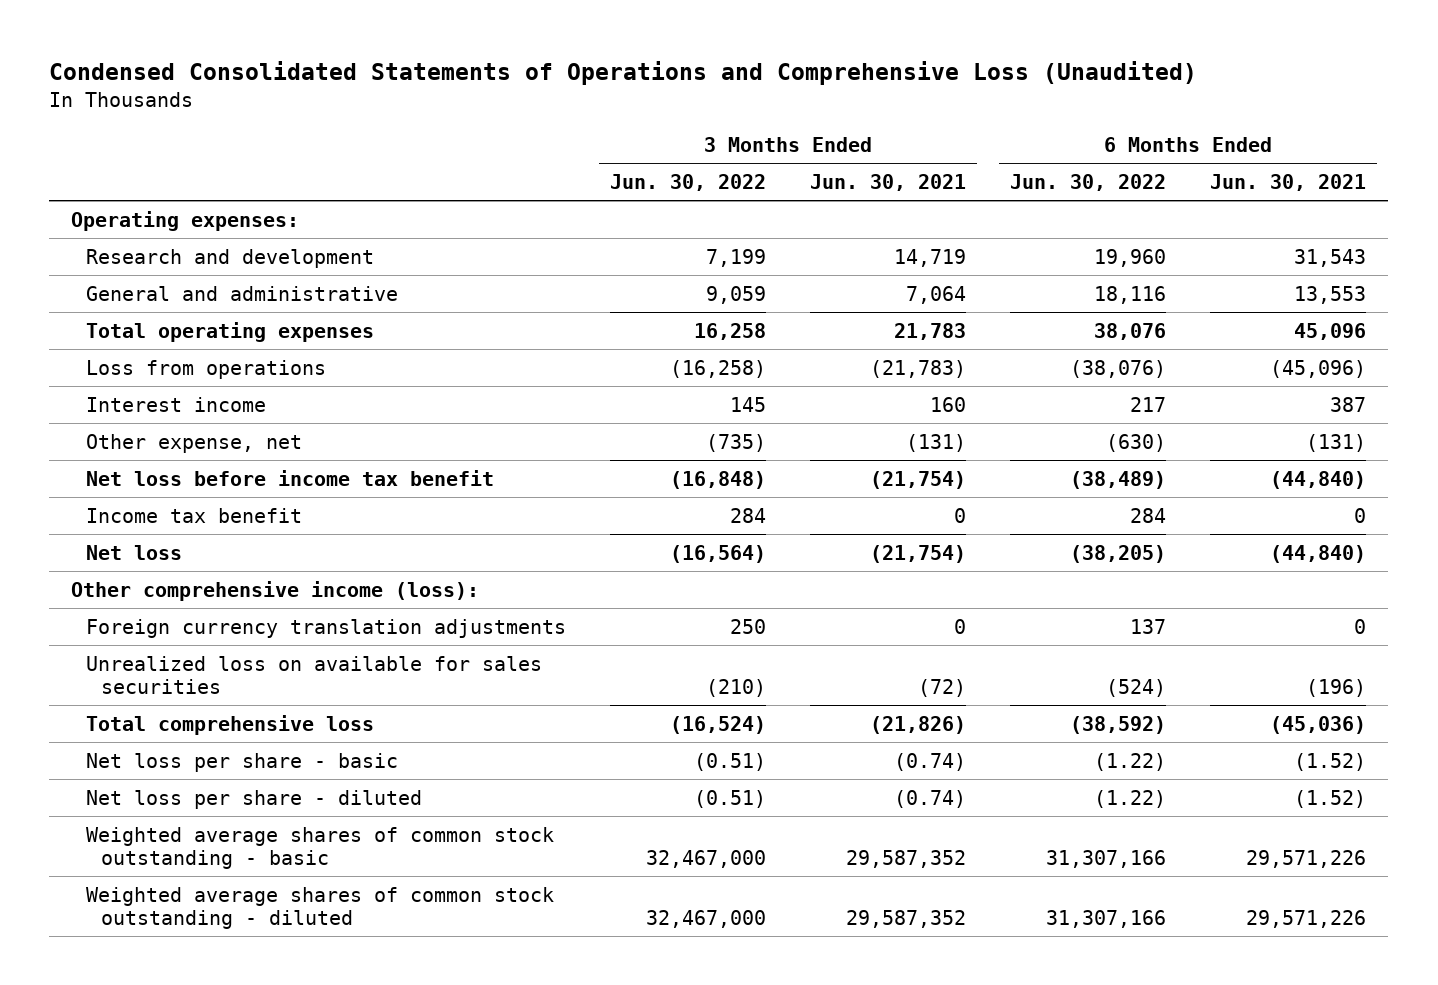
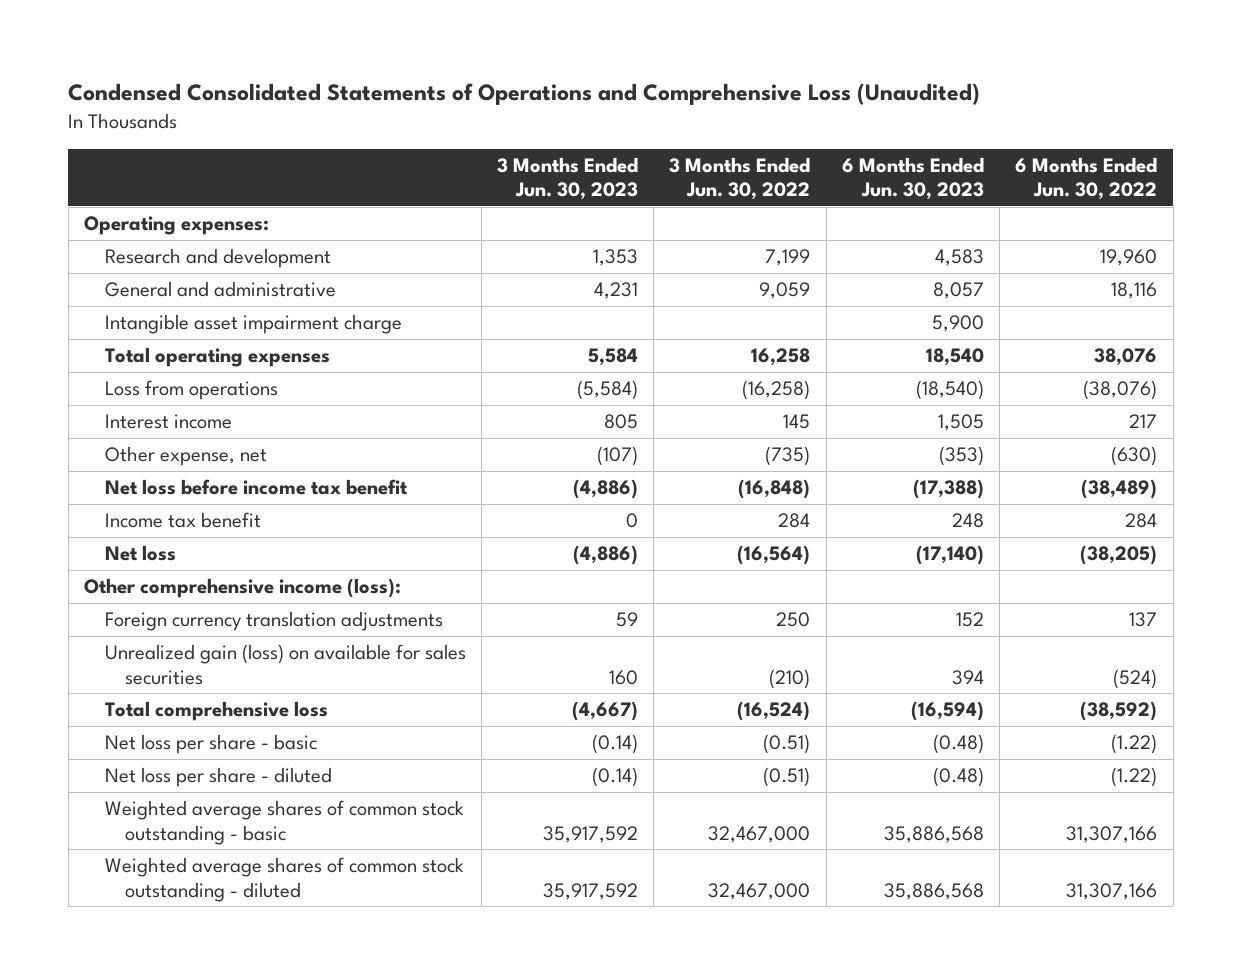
[810,174,967,192] Jun. 30, 2021 -> none
[1210,174,1367,192] Jun. 30, 2021 -> none
none -> [497,156,639,201] 3 Months Ended Jun. 30, 2023
none -> [841,156,984,201] 6 Months Ended Jun. 30, 2023
none -> [104,314,402,335] Intangible asset impairment charge
[86,655,543,694] Unrealized loss on available for sales securities -> [104,644,466,685] Unrealized gain (loss) on available for sales securities

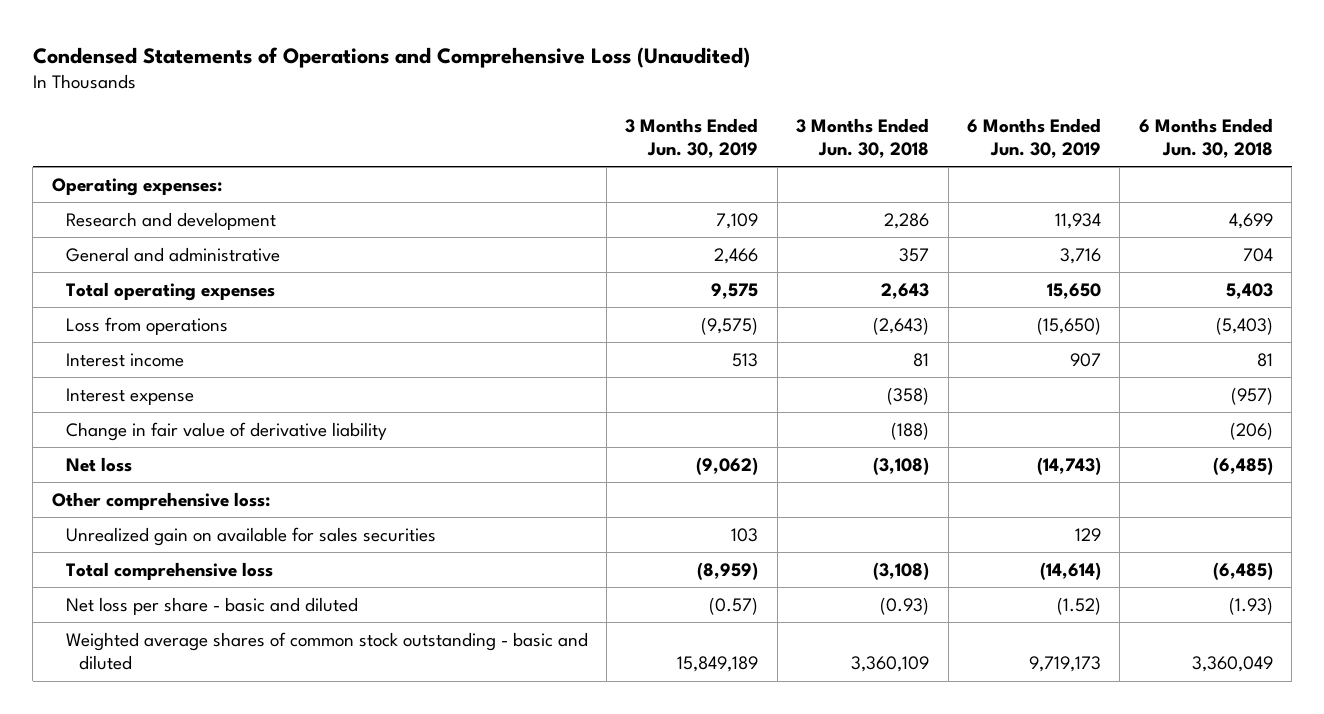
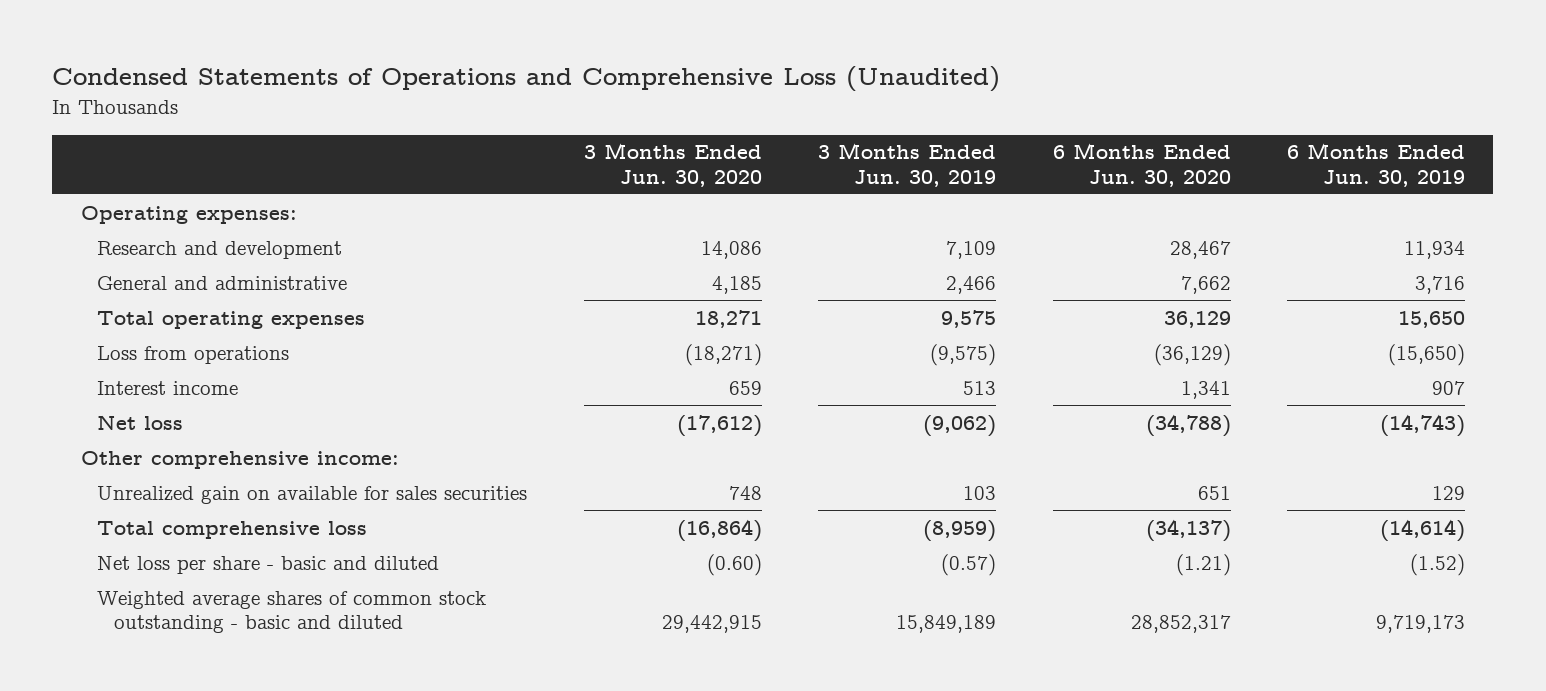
[796,117,930,158] 3 Months Ended Jun. 30, 2018 -> none
[1138,117,1273,158] 6 Months Ended Jun. 30, 2018 -> none
none -> [583,143,762,187] 3 Months Ended Jun. 30, 2020
none -> [1052,143,1231,187] 6 Months Ended Jun. 30, 2020
[65,387,194,405] Interest expense -> none
[65,421,387,441] Change in fair value of derivative liability -> none
[51,491,270,510] Other comprehensive loss: -> [80,450,399,469] Other comprehensive income:

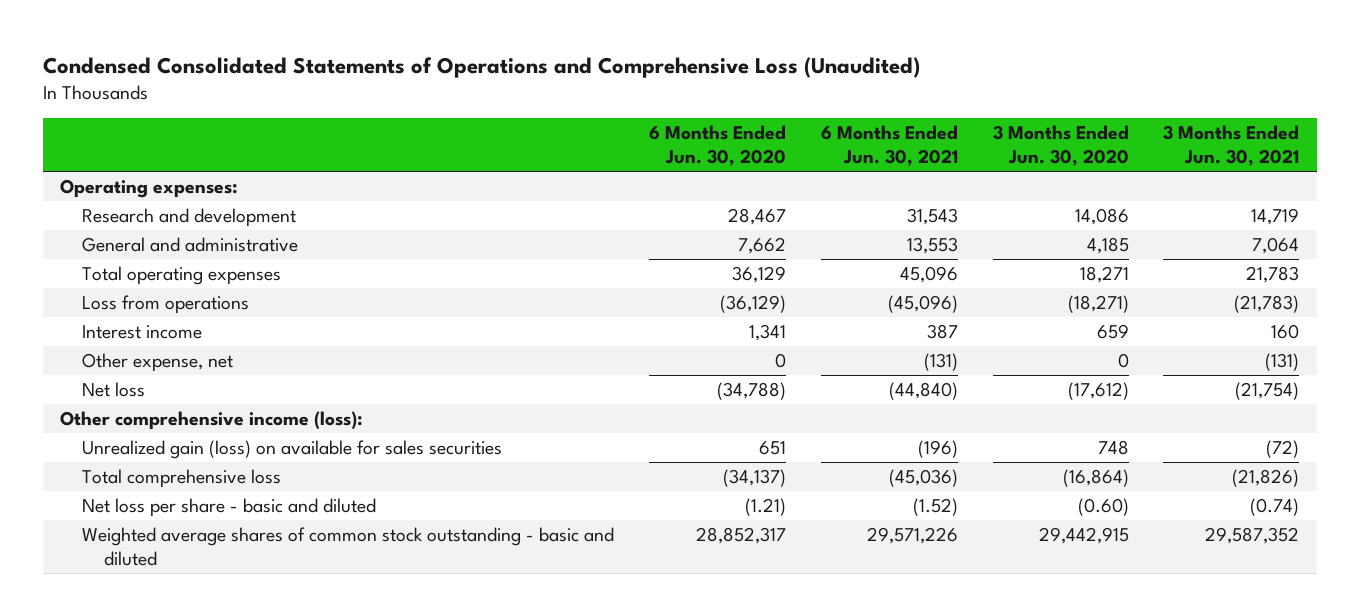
[52,66,1001,93] Condensed Statements of Operations and Comprehensive Loss (Unaudited) -> [42,56,920,78] Condensed Consolidated Statements of Operations and Comprehensive Loss (Unaudited)
[818,143,997,187] 3 Months Ended Jun. 30, 2019 -> none
[1286,143,1465,187] 6 Months Ended Jun. 30, 2019 -> none
none -> [820,125,958,167] 6 Months Ended Jun. 30, 2021
none -> [1163,125,1300,167] 3 Months Ended Jun. 30, 2021
none -> [81,352,233,372] Other expense, net
[80,450,399,469] Other comprehensive income: -> [60,410,364,430] Other comprehensive income (loss):
[97,485,528,504] Unrealized gain on available for sales securities -> [81,439,502,459] Unrealized gain (loss) on available for sales securities

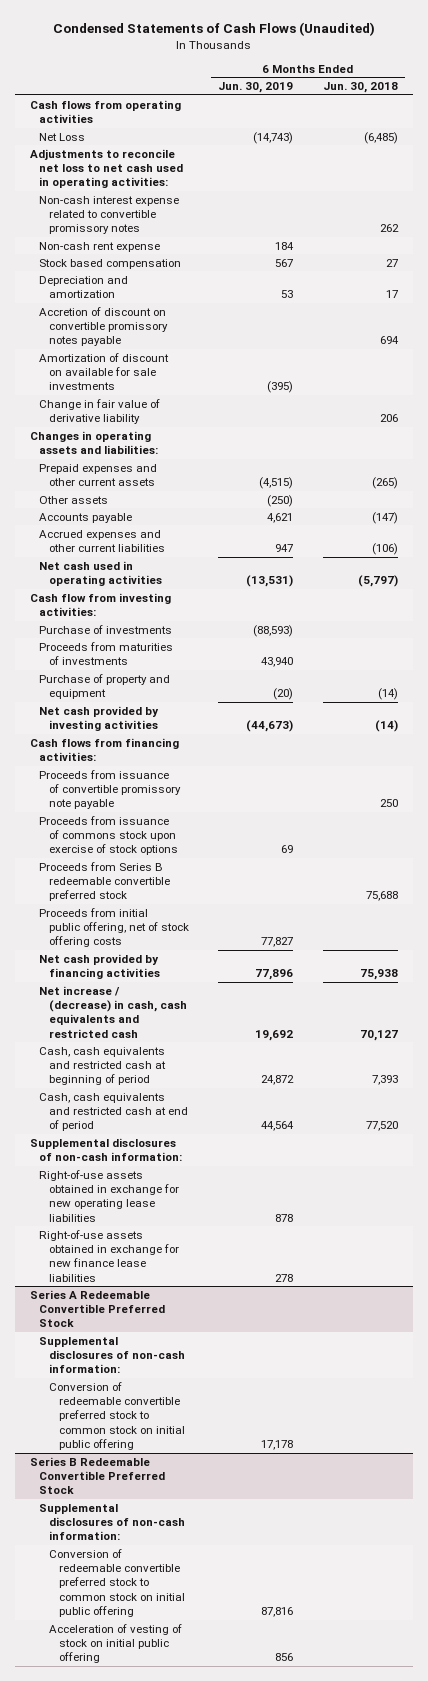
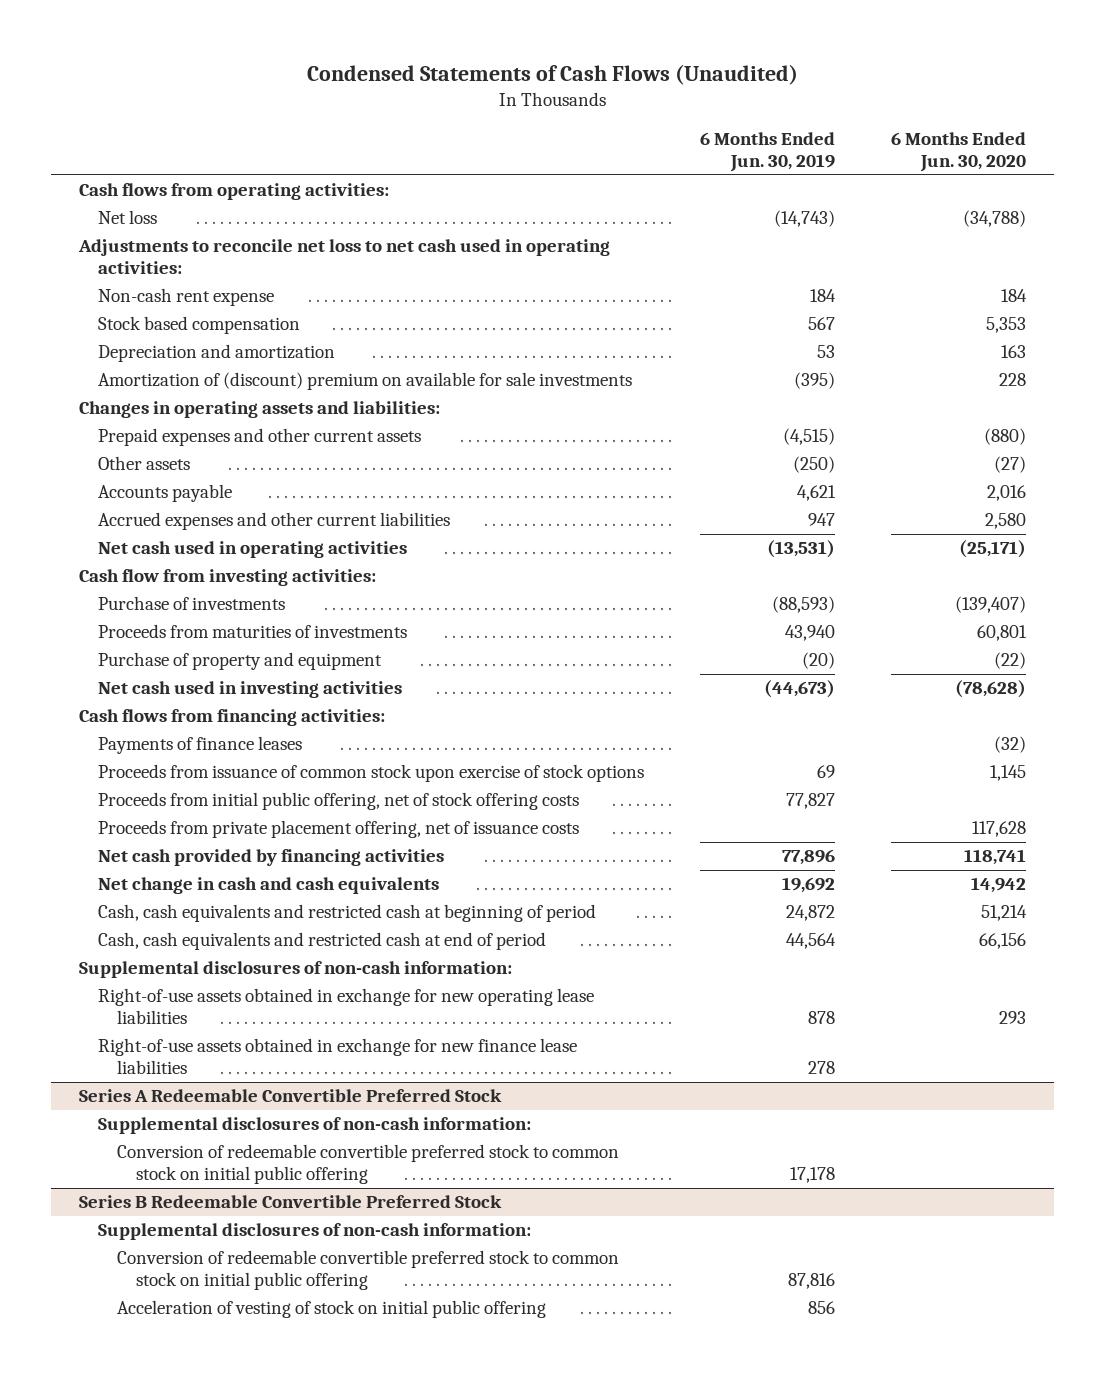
[322,82,398,94] Jun. 30, 2018 -> none
none -> [891,132,1027,173] 6 Months Ended Jun. 30, 2020
[29,99,181,124] Cash flows from operating activities -> [79,183,390,201] Cash flows from operating activities:
[39,132,86,141] Net Loss -> [98,210,158,225] Net loss
[39,195,180,235] Non-cash interest expense related to convertible promissory notes -> none
[39,306,168,347] Accretion of discount on convertible promissory notes payable -> none
[39,398,161,425] Change in fair value of derivative liability -> none
[39,352,170,391] Amortization of discount on available for sale investments -> [98,372,633,391] Amortization of (discount) premium on available for sale investments
[39,705,160,732] Net cash provided by investing activities -> [98,681,403,699] Net cash used in investing activities
[39,769,181,810] Proceeds from issuance of convertible promissory note payable -> none
[39,861,170,902] Proceeds from Series B redeemable convertible preferred stock -> none
none -> [98,736,303,755] Payments of finance leases
[39,815,178,856] Proceeds from issuance of commons stock upon exercise of stock options -> [98,764,645,783] Proceeds from issuance of common stock upon exercise of stock options
none -> [98,820,580,839] Proceeds from private placement offering, net of issuance costs
[39,985,187,1038] Net increase / (decrease) in cash, cash equivalents and restricted cash -> [98,877,440,895] Net change in cash and cash equivalents

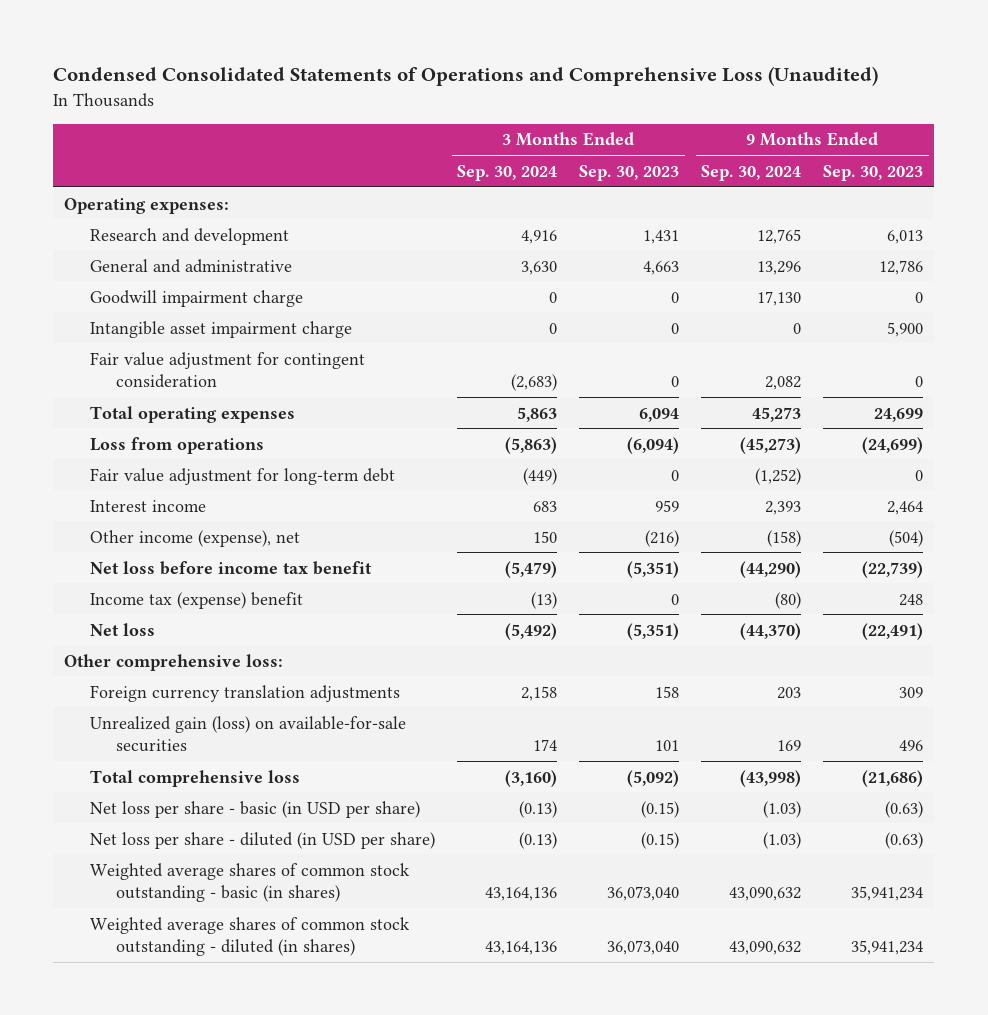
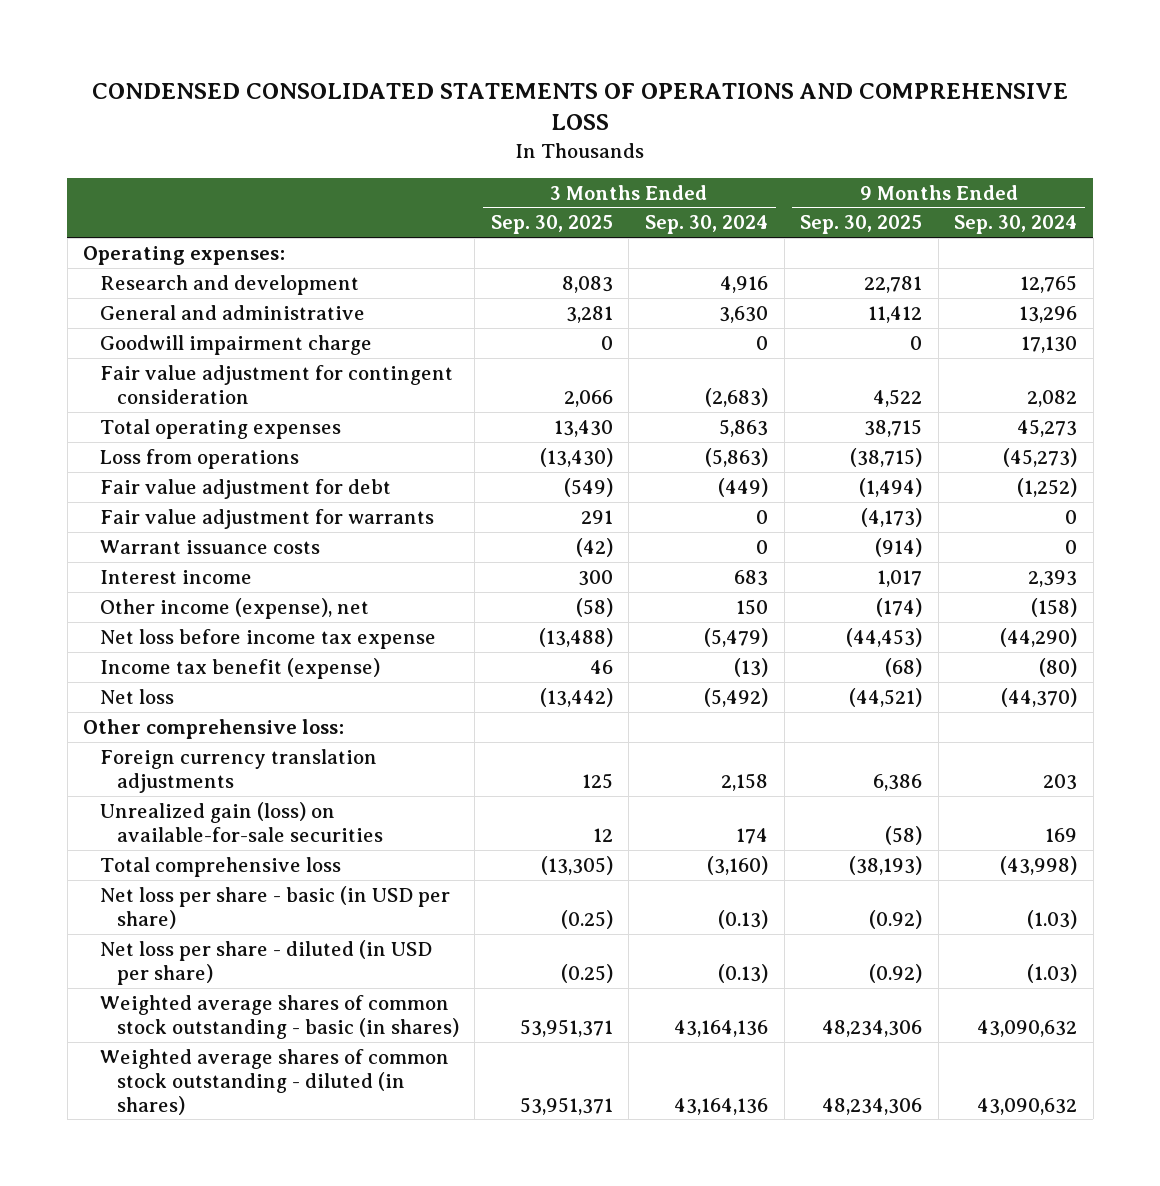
[53,66,879,87] Condensed Consolidated Statements of Operations and Comprehensive Loss (Unaudited) -> [92,82,1069,131] CONDENSED CONSOLIDATED STATEMENTS OF OPERATIONS AND COMPREHENSIVE LOSS
[579,164,680,181] Sep. 30, 2023 -> none
[823,164,924,181] Sep. 30, 2023 -> none
none -> [490,215,613,235] Sep. 30, 2025
none -> [800,215,923,235] Sep. 30, 2025
[90,320,353,338] Intangible asset impairment charge -> none
[90,467,396,485] Fair value adjustment for long-term debt -> [100,478,392,499] Fair value adjustment for debt
none -> [100,508,435,529] Fair value adjustment for warrants
none -> [100,539,321,554] Warrant issuance costs
[90,560,373,575] Net loss before income tax benefit -> [100,628,437,649] Net loss before income tax expense
[90,591,304,609] Income tax (expense) benefit -> [100,657,381,679] Income tax benefit (expense)

